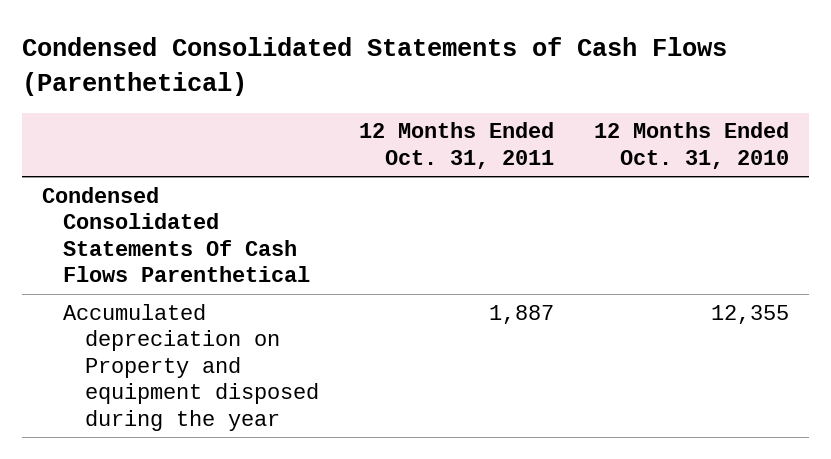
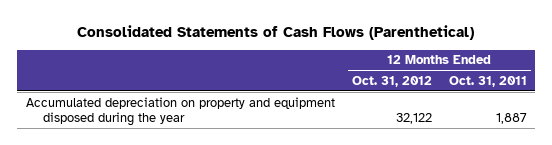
[22,37,728,96] Condensed Consolidated Statements of Cash Flows (Parenthetical) -> [77,24,475,40] Consolidated Statements of Cash Flows (Parenthetical)
[593,122,789,169] 12 Months Ended Oct. 31, 2010 -> none
none -> [351,75,432,87] Oct. 31, 2012
[42,186,311,283] Condensed Consolidated Statements Of Cash Flows Parenthetical -> none
[63,303,319,431] Accumulated depreciation on Property and equipment disposed during the year -> [25,96,335,126] Accumulated depreciation on property and equipment disposed during the year

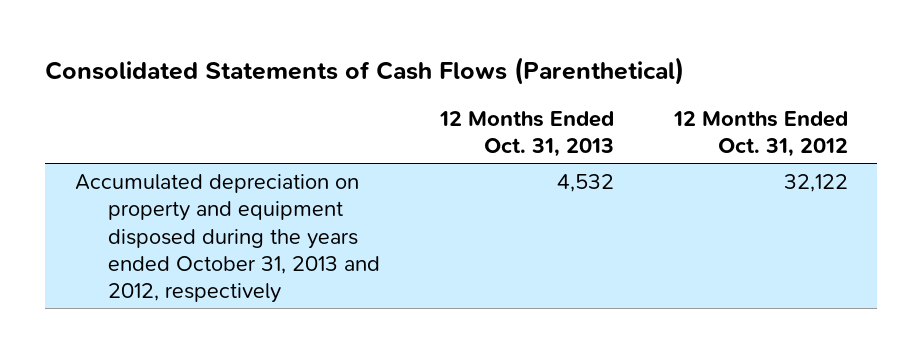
[448,75,527,87] Oct. 31, 2011 -> none
none -> [438,110,614,158] 12 Months Ended Oct. 31, 2013
[25,96,335,126] Accumulated depreciation on property and equipment disposed during the year -> [75,173,380,304] Accumulated depreciation on property and equipment disposed during the years ended October 31, 2013 and 2012, respectively

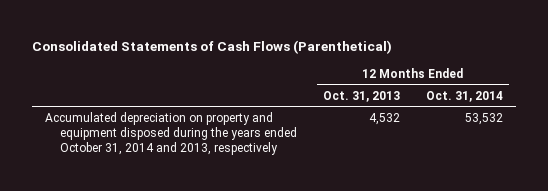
[672,110,848,158] 12 Months Ended Oct. 31, 2012 -> none
none -> [425,90,503,102] Oct. 31, 2014
[75,173,380,304] Accumulated depreciation on property and equipment disposed during the years ended October 31, 2013 and 2012, respectively -> [45,112,298,156] Accumulated depreciation on property and equipment disposed during the years ended October 31, 2014 and 2013, respectively

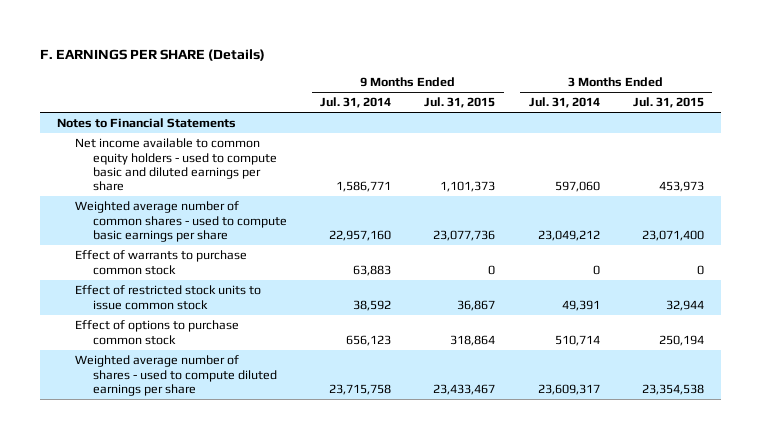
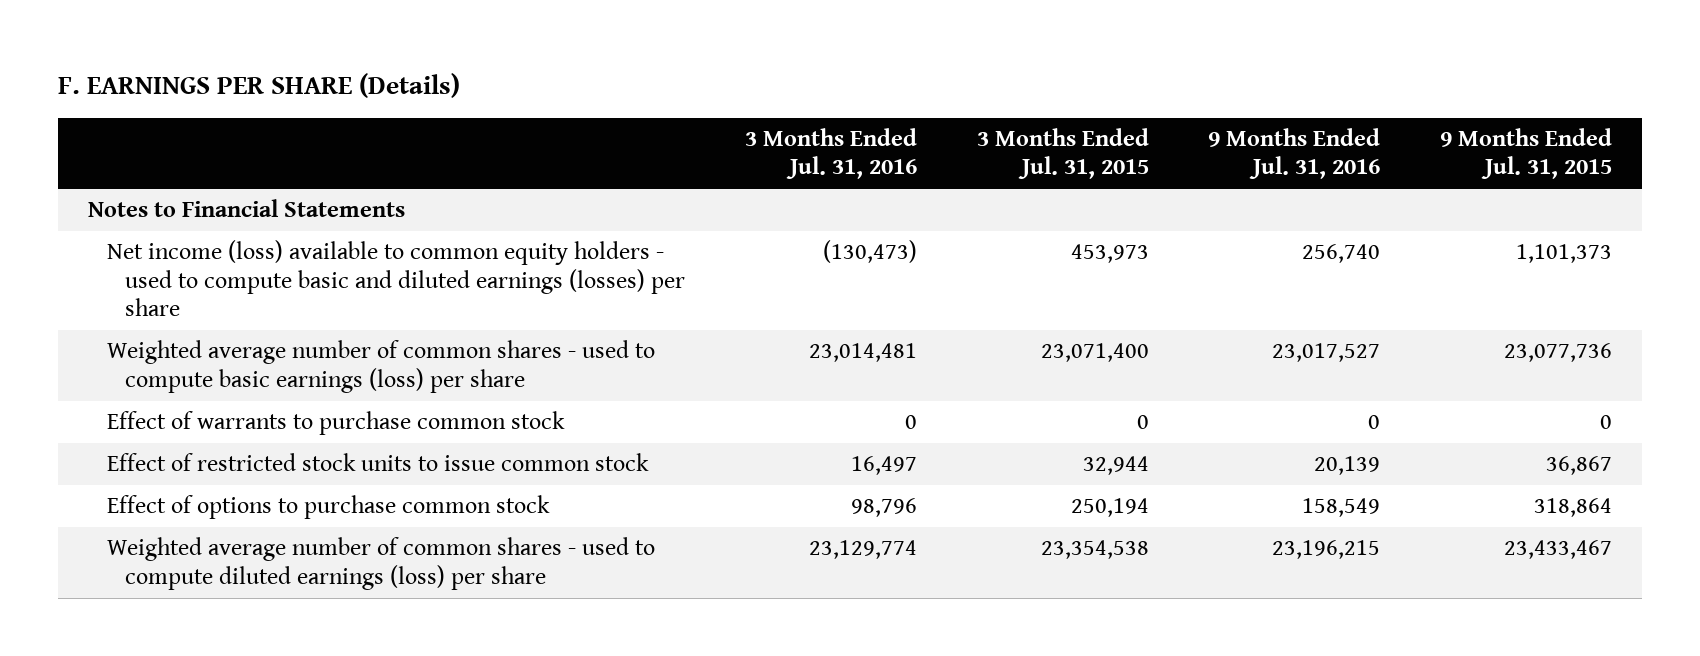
[319,97,391,109] Jul. 31, 2014 -> none
[528,97,600,109] Jul. 31, 2014 -> none
none -> [744,127,917,180] 3 Months Ended Jul. 31, 2016
none -> [1208,127,1381,180] 9 Months Ended Jul. 31, 2016
[74,138,277,192] Net income available to common equity holders - used to compute basic and diluted earnings per share -> [106,240,686,317] Net income (loss) available to common equity holders - used to compute basic and diluted earnings (losses) per share
[74,201,287,242] Weighted average number of common shares - used to compute basic earnings per share -> [106,340,655,393] Weighted average number of common shares - used to compute basic earnings (loss) per share
[74,355,277,396] Weighted average number of shares - used to compute diluted earnings per share -> [106,537,655,590] Weighted average number of common shares - used to compute diluted earnings (loss) per share

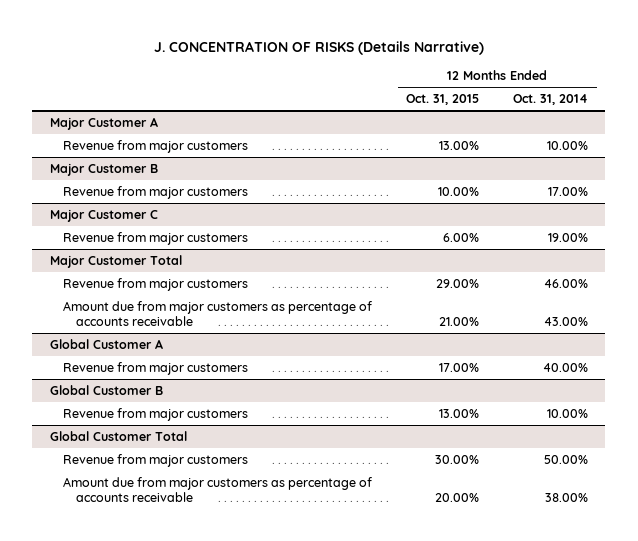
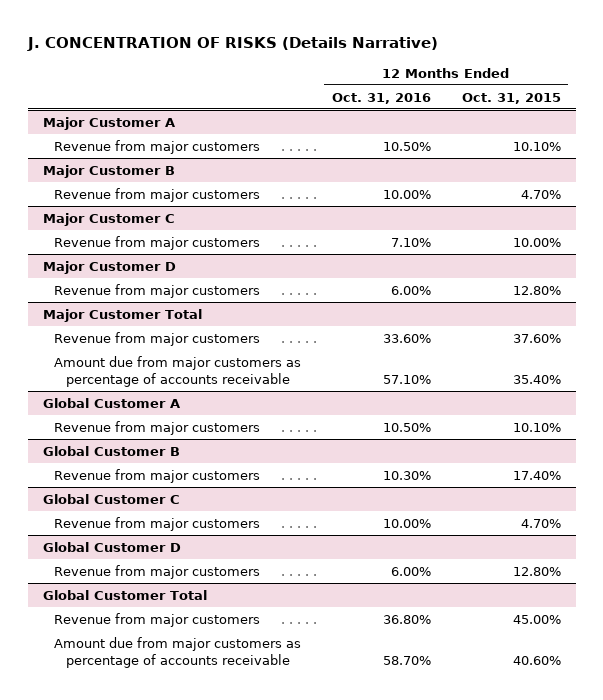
[513,94,589,106] Oct. 31, 2014 -> none
none -> [331,92,431,104] Oct. 31, 2016
[439,140,480,150] 13.00% -> [512,141,561,151] 10.10%
[438,186,480,196] 10.00% -> [520,189,561,199] 4.70%
[443,232,480,242] 6.00% -> [512,237,561,247] 10.00%
none -> [42,260,176,274] Major Customer D
none -> [54,283,261,298] Revenue from major customers
[436,278,480,288] 29.00% -> [512,333,561,343] 37.60%
[439,316,480,326] 21.00% -> [512,374,561,384] 35.40%
[439,362,480,372] 17.00% -> [512,422,561,432] 10.10%
[439,408,480,418] 13.00% -> [512,470,561,480] 17.40%
none -> [42,493,180,504] Global Customer C
none -> [54,516,261,531] Revenue from major customers
none -> [42,541,181,552] Global Customer D
none -> [54,564,261,579] Revenue from major customers
[435,454,480,464] 30.00% -> [512,614,561,624] 45.00%
[435,492,480,502] 20.00% -> [512,655,561,665] 40.60%

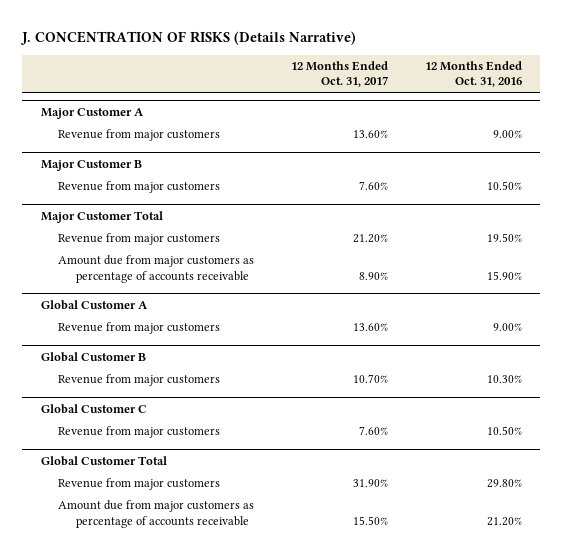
[461,92,561,104] Oct. 31, 2015 -> none
none -> [291,60,389,88] 12 Months Ended Oct. 31, 2017
[382,141,431,151] 10.50% -> [492,130,522,139] 9.00%
[42,212,175,226] Major Customer C -> none
[54,235,261,250] Revenue from major customers -> none
[42,260,176,274] Major Customer D -> none
[54,283,261,298] Revenue from major customers -> none
[382,189,431,199] 10.00% -> [486,181,522,191] 10.50%
[382,333,431,343] 33.60% -> [486,233,522,243] 19.50%
[382,374,431,384] 57.10% -> [486,270,522,280] 15.90%
[382,422,431,432] 10.50% -> [492,323,522,332] 9.00%
[42,541,181,552] Global Customer D -> none
[54,564,261,579] Revenue from major customers -> none
[382,518,431,528] 10.00% -> [486,426,522,436] 10.50%
[382,614,431,624] 36.80% -> [486,479,522,489] 29.80%
[382,655,431,665] 58.70% -> [486,516,522,526] 21.20%

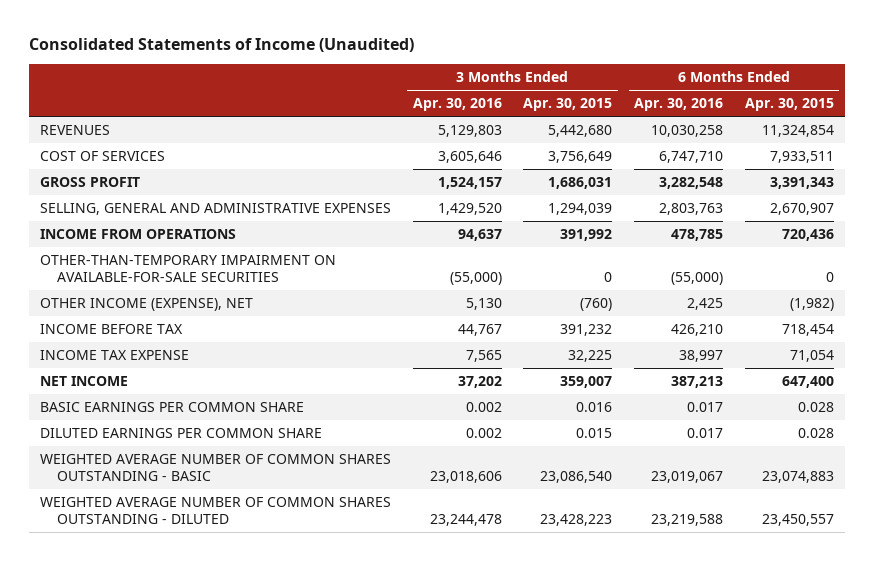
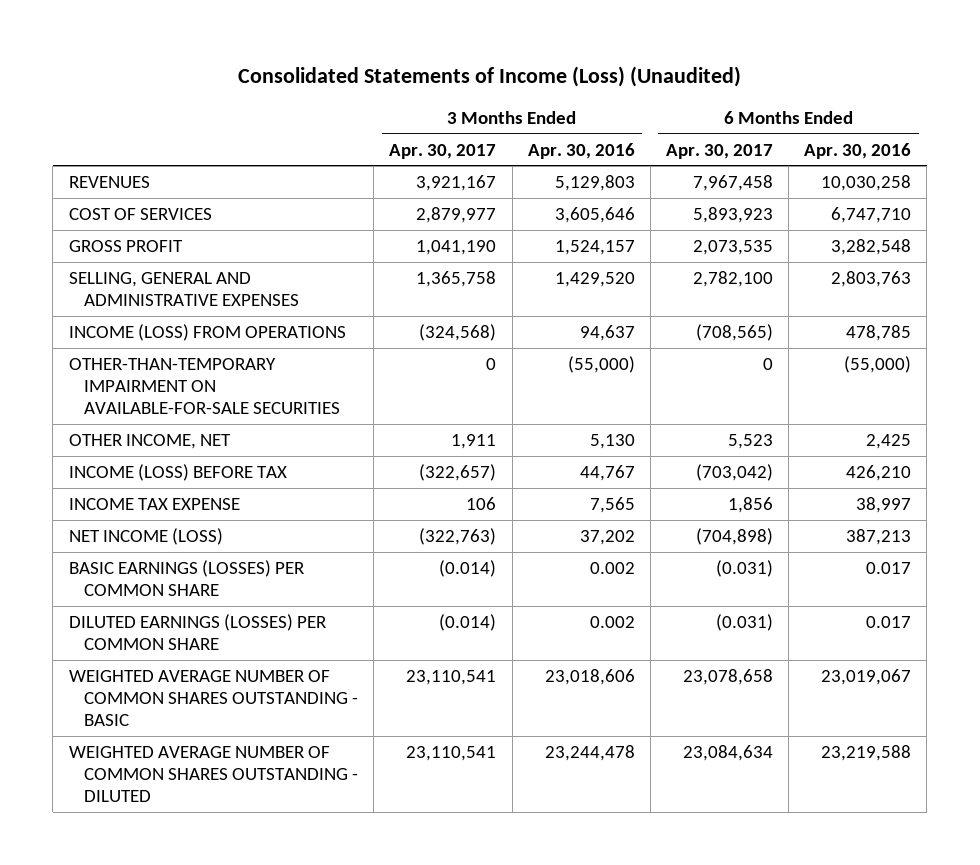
[28,38,414,53] Consolidated Statements of Income (Unaudited) -> [237,65,741,87] Consolidated Statements of Income (Loss) (Unaudited)
[523,98,613,112] Apr. 30, 2015 -> none
[745,98,835,112] Apr. 30, 2015 -> none
none -> [389,143,497,159] Apr. 30, 2017
none -> [665,143,773,159] Apr. 30, 2017
[39,229,236,240] INCOME FROM OPERATIONS -> [68,324,346,342] INCOME (LOSS) FROM OPERATIONS
[39,298,253,312] OTHER INCOME (EXPENSE), NET -> [68,434,231,450] OTHER INCOME, NET
[39,324,183,335] INCOME BEFORE TAX -> [68,464,287,482] INCOME (LOSS) BEFORE TAX
[39,376,128,387] NET INCOME -> [68,528,223,546] NET INCOME (LOSS)
[39,402,304,413] BASIC EARNINGS PER COMMON SHARE -> [68,560,305,597] BASIC EARNINGS (LOSSES) PER COMMON SHARE
[39,428,322,439] DILUTED EARNINGS PER COMMON SHARE -> [68,614,327,651] DILUTED EARNINGS (LOSSES) PER COMMON SHARE

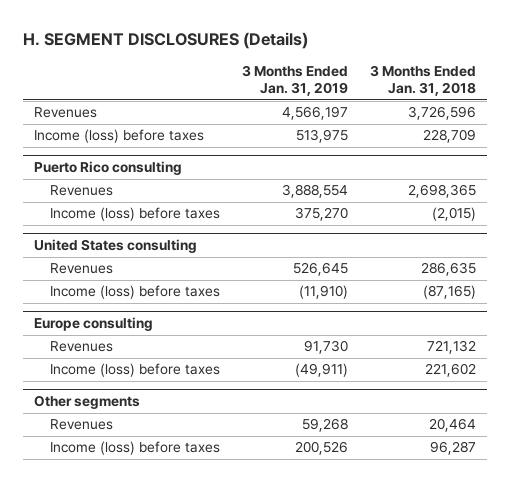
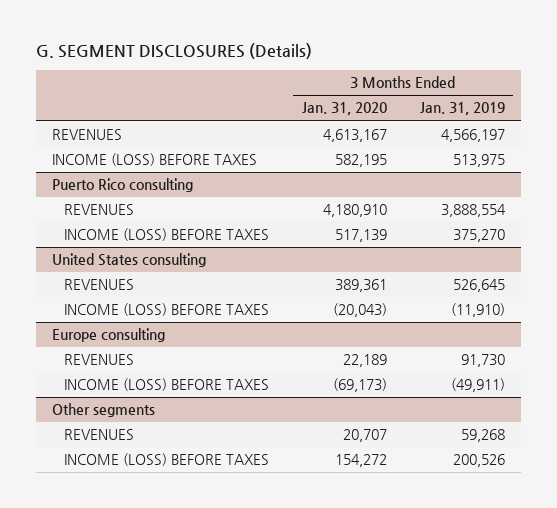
[23,32,309,50] H. SEGMENT DISCLOSURES (Details) -> [35,43,312,60] G. SEGMENT DISCLOSURES (Details)
[370,64,477,97] 3 Months Ended Jan. 31, 2018 -> none
none -> [301,102,387,116] Jan. 31, 2020
[34,107,98,119] Revenues -> [52,129,123,141] REVENUES
[34,129,205,144] Income (loss) before taxes -> [52,153,258,167] INCOME (LOSS) BEFORE TAXES
[49,185,113,197] Revenues -> [63,204,134,216] REVENUES
[49,207,220,222] Income (loss) before taxes -> [63,228,269,242] INCOME (LOSS) BEFORE TAXES
[49,263,113,275] Revenues -> [63,279,134,291] REVENUES
[49,285,220,300] Income (loss) before taxes -> [63,303,269,317] INCOME (LOSS) BEFORE TAXES
[49,341,113,353] Revenues -> [63,354,134,366] REVENUES
[49,363,220,378] Income (loss) before taxes -> [63,378,269,392] INCOME (LOSS) BEFORE TAXES
[49,419,113,431] Revenues -> [63,429,134,441] REVENUES
[49,441,220,456] Income (loss) before taxes -> [63,453,269,467] INCOME (LOSS) BEFORE TAXES

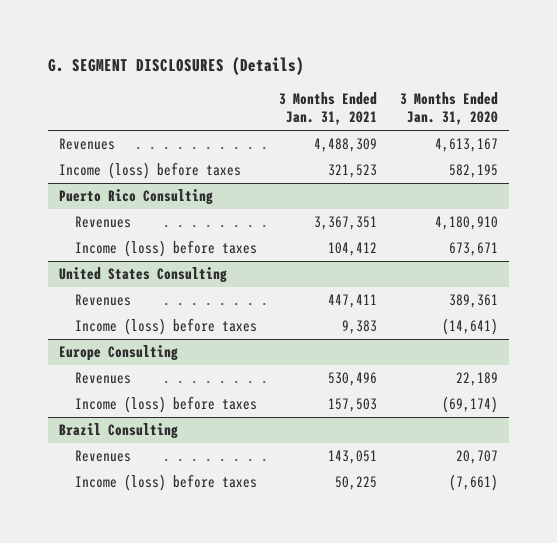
[419,102,505,116] Jan. 31, 2019 -> none
none -> [279,92,378,126] 3 Months Ended Jan. 31, 2021
[52,403,156,418] Other segments -> none
[52,129,123,141] REVENUES -> [59,138,116,151] Revenues
[52,153,258,167] INCOME (LOSS) BEFORE TAXES -> [59,162,242,180] Income (loss) before taxes
[52,178,194,193] Puerto Rico consulting -> [59,189,214,206] Puerto Rico Consulting
[63,204,134,216] REVENUES -> [74,216,131,229] Revenues
[63,228,269,242] INCOME (LOSS) BEFORE TAXES -> [74,240,257,258] Income (loss) before taxes
[334,229,387,243] 517,139 -> [448,242,498,257] 673,671
[52,253,207,268] United States consulting -> [59,267,228,284] United States Consulting
[63,279,134,291] REVENUES -> [74,294,131,307] Revenues
[63,303,269,317] INCOME (LOSS) BEFORE TAXES -> [74,318,257,336] Income (loss) before taxes
[332,303,387,318] (20,043) -> [441,318,498,336] (14,641)
[52,328,166,343] Europe consulting -> [59,345,179,362] Europe Consulting
[63,354,134,366] REVENUES -> [74,372,131,385] Revenues
[63,378,269,392] INCOME (LOSS) BEFORE TAXES -> [74,396,257,414] Income (loss) before taxes
[332,378,387,393] (69,173) -> [441,396,498,414] (69,174)
none -> [59,423,179,440] Brazil Consulting
[63,429,134,441] REVENUES -> [74,450,131,463] Revenues
[63,453,269,467] INCOME (LOSS) BEFORE TAXES -> [74,474,257,492] Income (loss) before taxes
[334,454,387,468] 154,272 -> [448,474,498,492] (7,661)

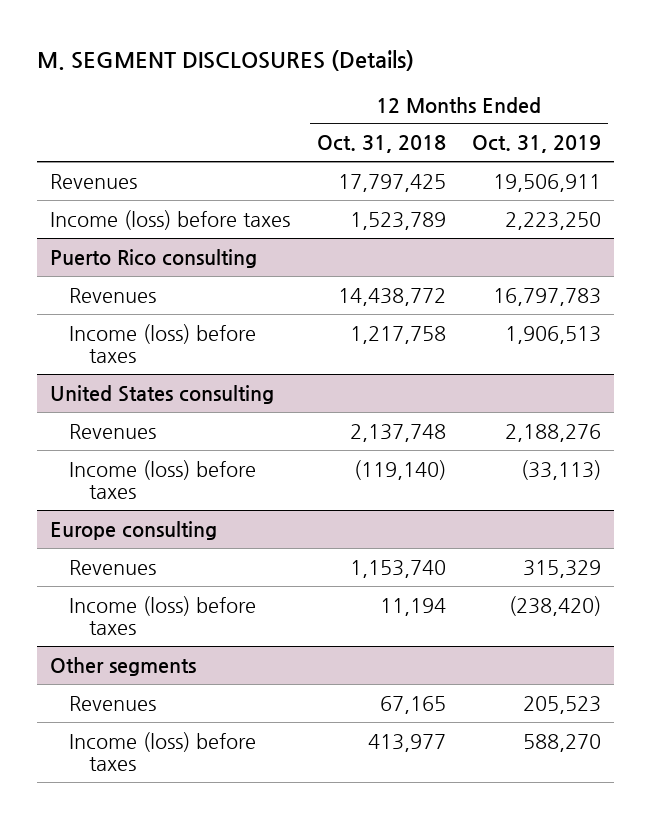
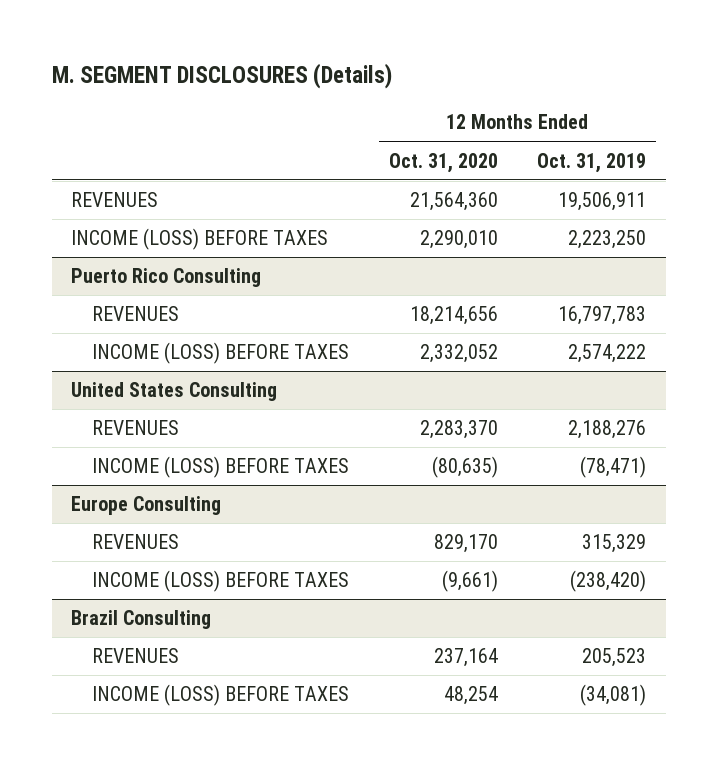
[316,135,446,154] Oct. 31, 2018 -> none
none -> [388,152,498,173] Oct. 31, 2020
[50,656,197,676] Other segments -> none
[50,173,138,189] Revenues -> [71,192,159,208] REVENUES
[50,209,291,230] Income (loss) before taxes -> [71,228,329,251] INCOME (LOSS) BEFORE TAXES
[50,248,258,268] Puerto Rico consulting -> [71,268,262,288] Puerto Rico Consulting
[69,287,157,303] Revenues -> [91,306,179,322] REVENUES
[69,323,257,364] Income (loss) before taxes -> [91,342,349,365] INCOME (LOSS) BEFORE TAXES
[505,325,602,344] 1,906,513 -> [568,344,647,364] 2,574,222
[50,384,275,404] United States consulting -> [71,382,278,402] United States Consulting
[69,423,157,439] Revenues -> [91,420,179,436] REVENUES
[69,459,257,500] Income (loss) before taxes -> [91,456,349,479] INCOME (LOSS) BEFORE TAXES
[521,459,602,480] (33,113) -> [580,456,647,479] (78,471)
[50,520,218,540] Europe consulting -> [71,496,222,516] Europe Consulting
[69,559,157,575] Revenues -> [91,534,179,550] REVENUES
[69,595,257,636] Income (loss) before taxes -> [91,570,349,593] INCOME (LOSS) BEFORE TAXES
none -> [71,610,212,630] Brazil Consulting
[69,695,157,711] Revenues -> [91,648,179,664] REVENUES
[69,731,257,772] Income (loss) before taxes -> [91,684,349,707] INCOME (LOSS) BEFORE TAXES
[523,733,602,752] 588,270 -> [580,684,647,707] (34,081)

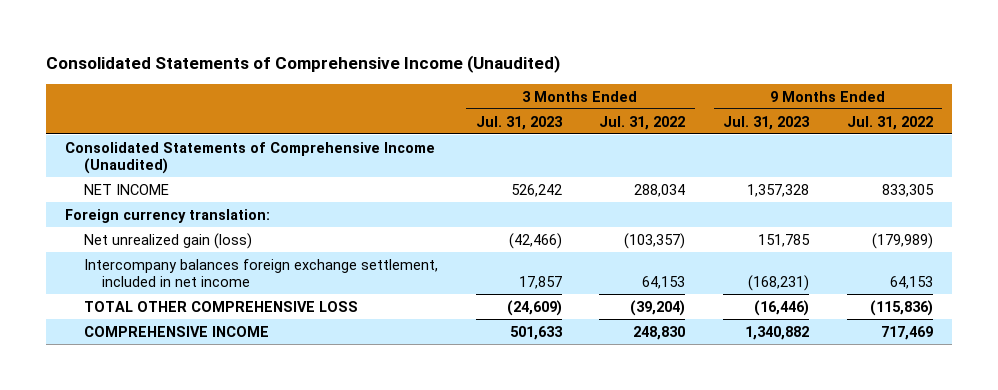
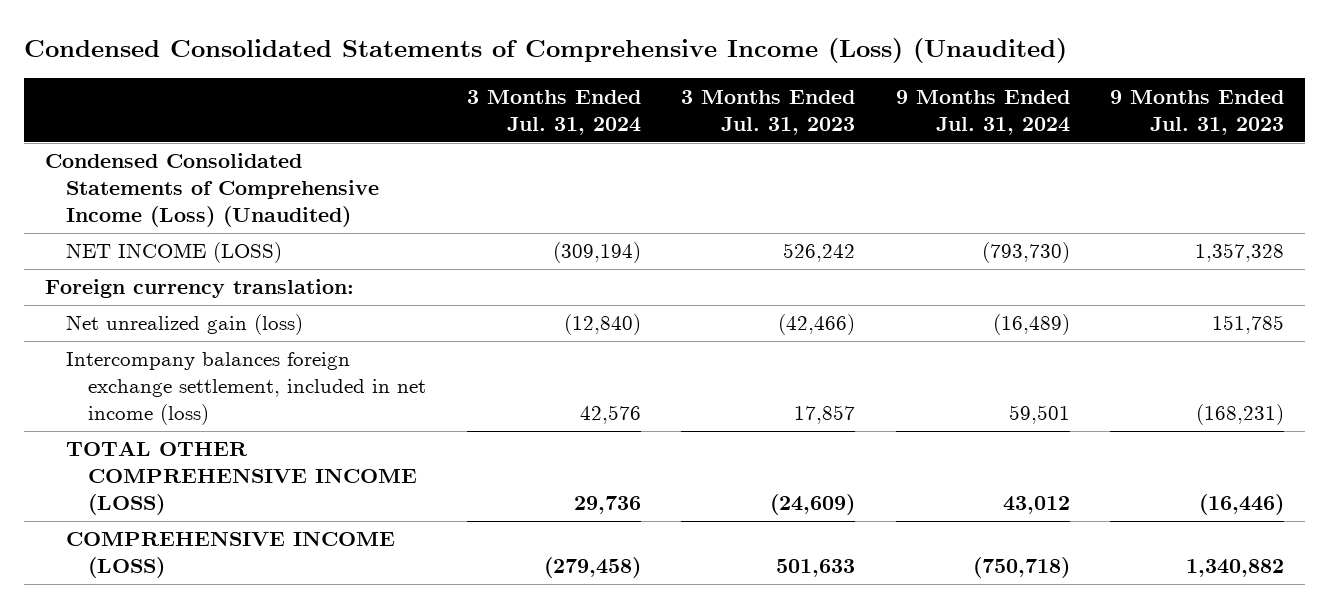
[46,55,561,74] Consolidated Statements of Comprehensive Income (Unaudited) -> [24,38,1068,64] Condensed Consolidated Statements of Comprehensive Income (Loss) (Unaudited)
[599,115,686,130] Jul. 31, 2022 -> none
[846,115,933,130] Jul. 31, 2022 -> none
none -> [466,89,641,135] 3 Months Ended Jul. 31, 2024
none -> [895,89,1070,135] 9 Months Ended Jul. 31, 2024
[65,141,436,175] Consolidated Statements of Comprehensive Income (Unaudited) -> [44,153,380,228] Condensed Consolidated Statements of Comprehensive Income (Loss) (Unaudited)
[83,183,169,195] NET INCOME -> [66,242,283,264] NET INCOME (LOSS)
[83,258,438,288] Intercompany balances foreign exchange settlement, included in net income -> [66,352,427,426] Intercompany balances foreign exchange settlement, included in net income (loss)
[83,300,358,312] TOTAL OTHER COMPREHENSIVE LOSS -> [66,441,418,516] TOTAL OTHER COMPREHENSIVE INCOME (LOSS)
[83,325,269,337] COMPREHENSIVE INCOME -> [66,531,396,579] COMPREHENSIVE INCOME (LOSS)

